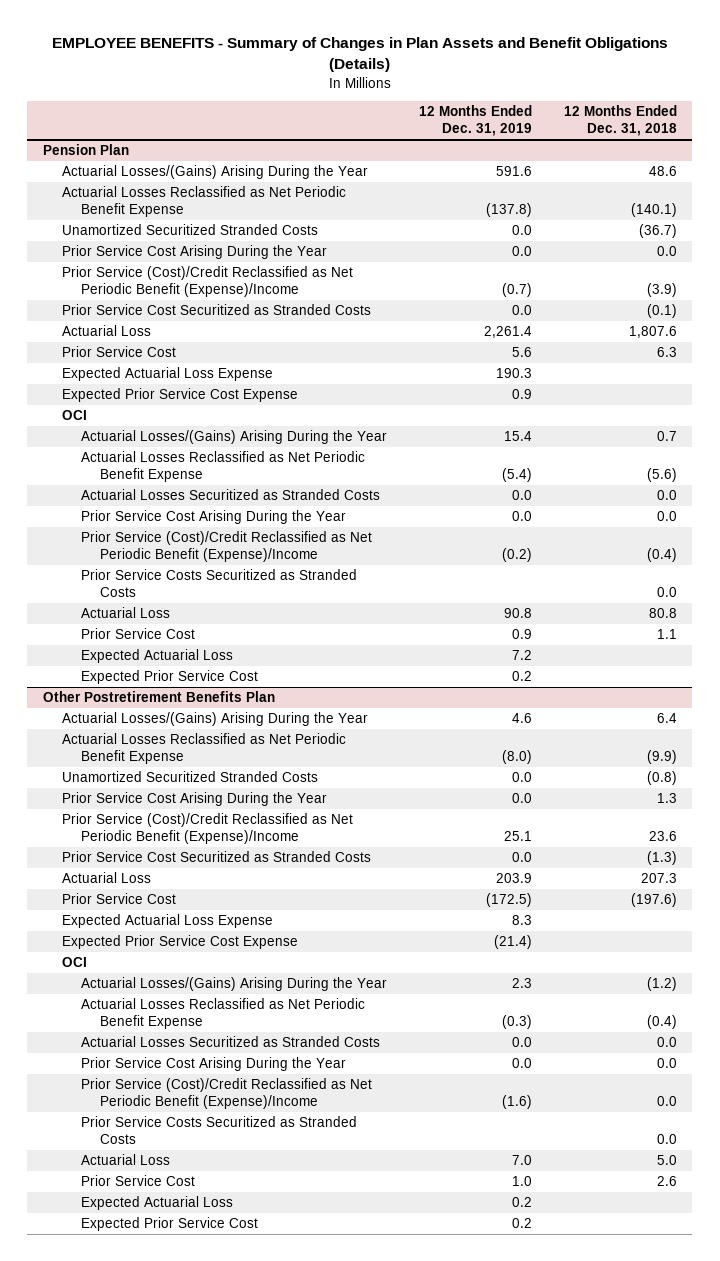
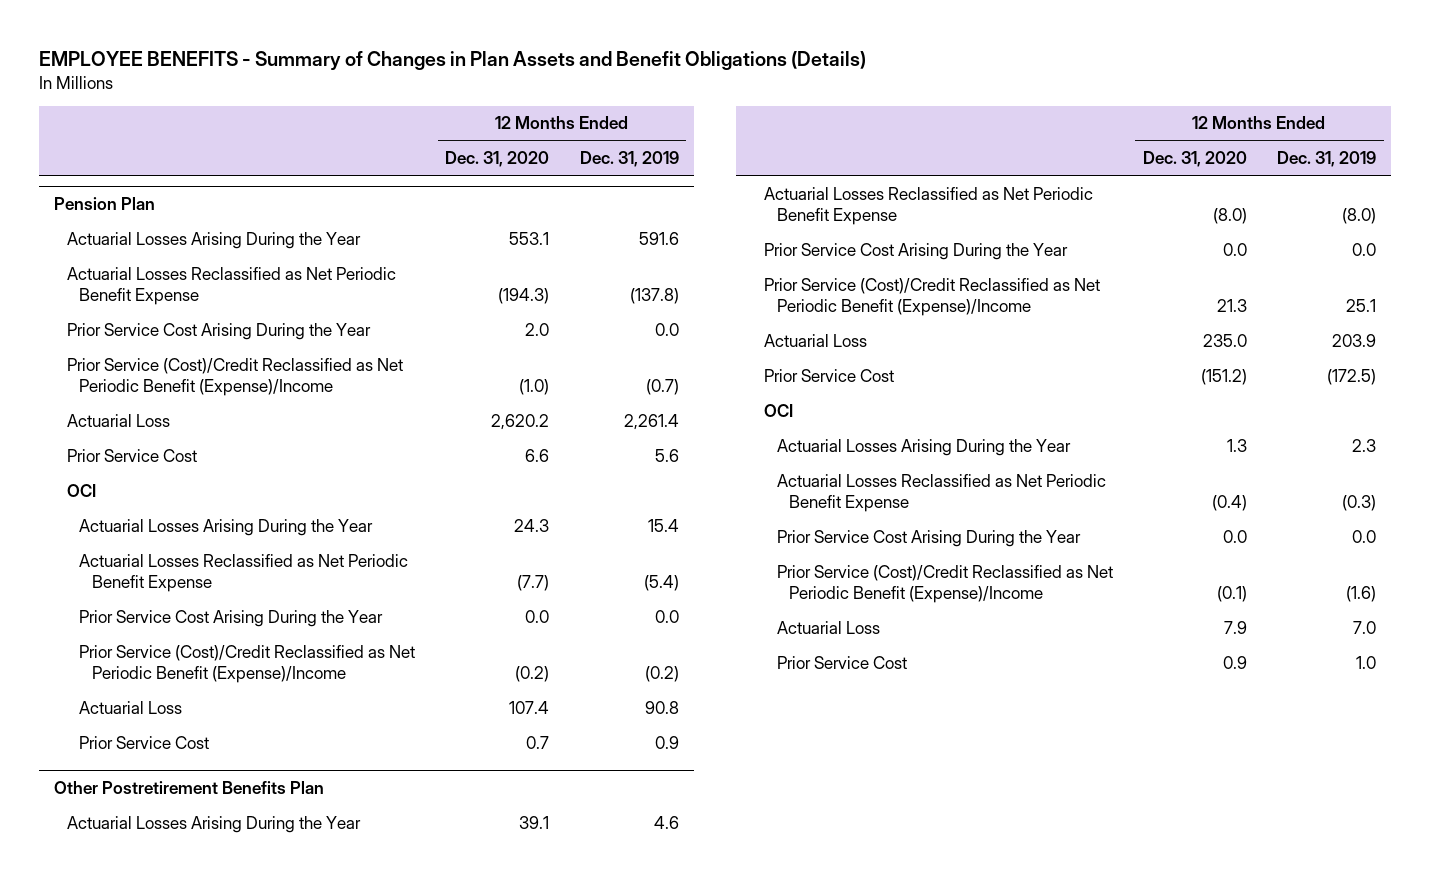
[563,105,677,137] 12 Months Ended Dec. 31, 2018 -> none
none -> [445,151,550,168] Dec. 31, 2020
[62,165,369,180] Actuarial Losses/(Gains) Arising During the Year -> [66,231,361,249] Actuarial Losses Arising During the Year
[62,224,319,236] Unamortized Securitized Stranded Costs -> none
[62,304,372,316] Prior Service Cost Securitized as Stranded Costs -> none
[62,367,274,382] Expected Actuarial Loss Expense -> none
[62,388,299,403] Expected Prior Service Cost Expense -> none
[81,430,388,445] Actuarial Losses/(Gains) Arising During the Year -> [79,518,374,536] Actuarial Losses Arising During the Year
[81,489,381,501] Actuarial Losses Securitized as Stranded Costs -> none
[81,569,358,598] Prior Service Costs Securitized as Stranded Costs -> none
[81,649,234,664] Expected Actuarial Loss -> none
[81,670,259,685] Expected Prior Service Cost -> none
[62,712,369,727] Actuarial Losses/(Gains) Arising During the Year -> [66,815,361,833] Actuarial Losses Arising During the Year
[62,771,319,783] Unamortized Securitized Stranded Costs -> none
[62,851,372,863] Prior Service Cost Securitized as Stranded Costs -> none
[62,914,274,929] Expected Actuarial Loss Expense -> none
[62,935,299,950] Expected Prior Service Cost Expense -> none
[81,977,388,992] Actuarial Losses/(Gains) Arising During the Year -> [776,438,1071,456] Actuarial Losses Arising During the Year
[81,1036,381,1048] Actuarial Losses Securitized as Stranded Costs -> none
[81,1116,358,1145] Prior Service Costs Securitized as Stranded Costs -> none
[81,1196,234,1211] Expected Actuarial Loss -> none
[81,1217,259,1232] Expected Prior Service Cost -> none

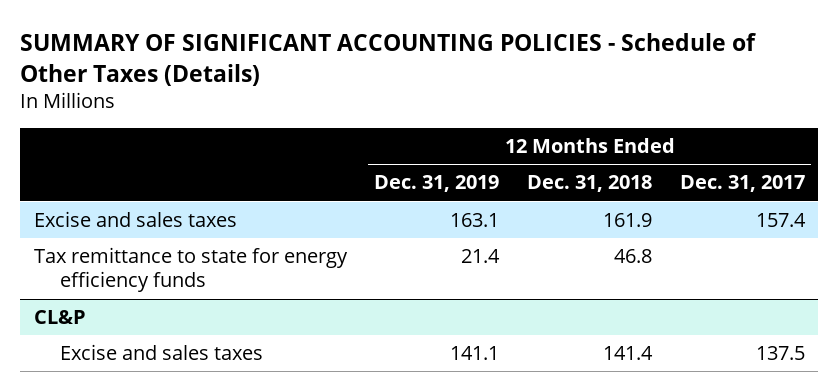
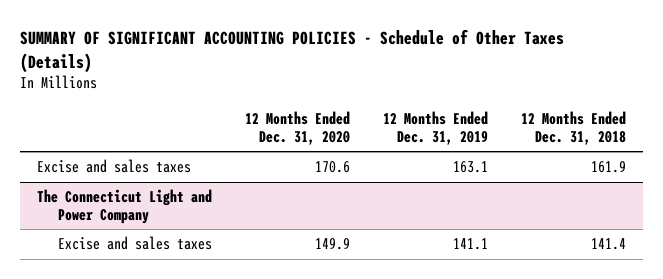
[679,175,805,193] Dec. 31, 2017 -> none
none -> [244,110,350,145] 12 Months Ended Dec. 31, 2020
[33,247,348,293] Tax remittance to state for energy efficiency funds -> none
[33,310,86,325] CL&P -> [36,189,212,224] The Connecticut Light and Power Company

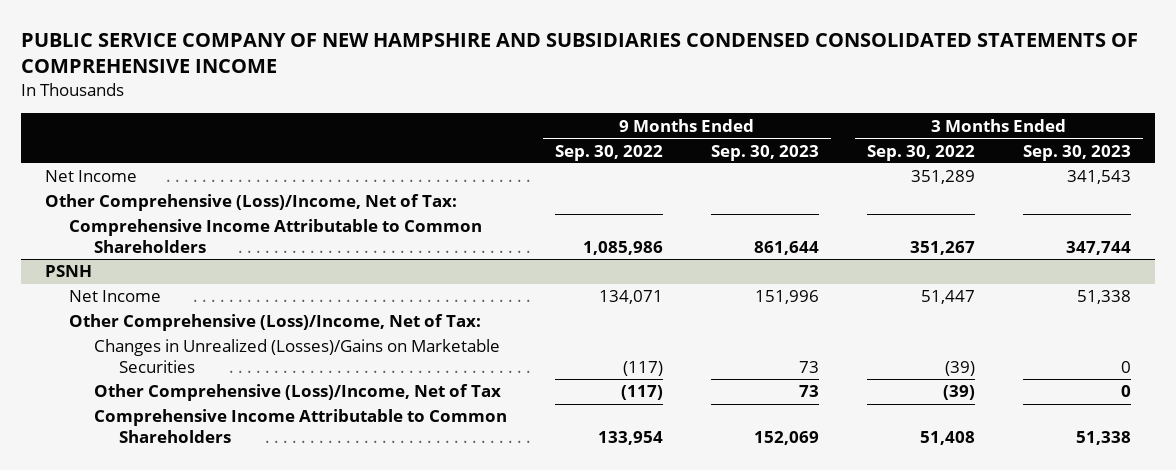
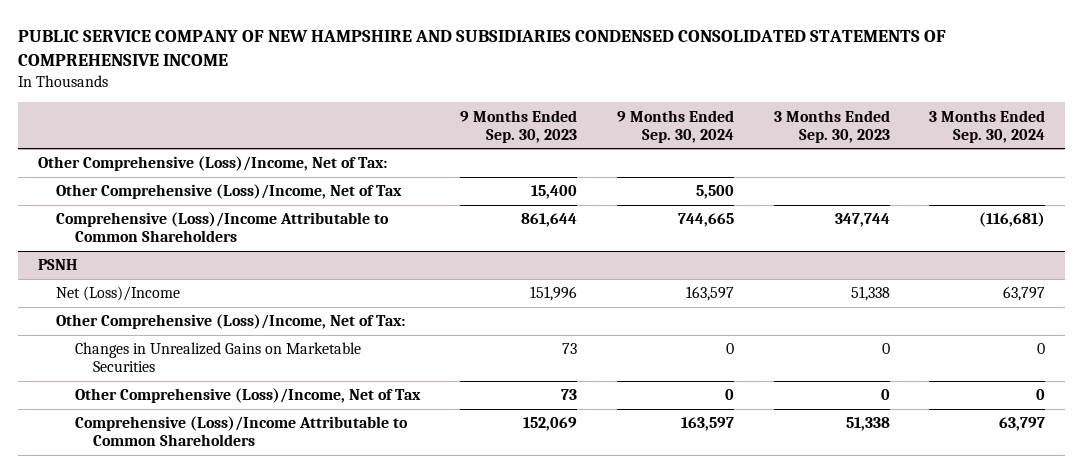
[555,144,664,161] Sep. 30, 2022 -> none
[867,144,976,161] Sep. 30, 2022 -> none
none -> [616,109,734,143] 9 Months Ended Sep. 30, 2024
none -> [929,109,1046,143] 3 Months Ended Sep. 30, 2024
[44,170,137,183] Net Income -> none
none -> [56,184,403,200] Other Comprehensive (Loss)/Income, Net of Tax
[69,219,483,253] Comprehensive Income Attributable to Common Shareholders -> [56,212,390,243] Comprehensive (Loss)/Income Attributable to Common Shareholders
[69,290,162,303] Net Income -> [56,286,181,302] Net (Loss)/Income
[94,339,501,373] Changes in Unrealized (Losses)/Gains on Marketable Securities -> [74,342,361,373] Changes in Unrealized Gains on Marketable Securities
[94,409,508,443] Comprehensive Income Attributable to Common Shareholders -> [74,416,408,447] Comprehensive (Loss)/Income Attributable to Common Shareholders

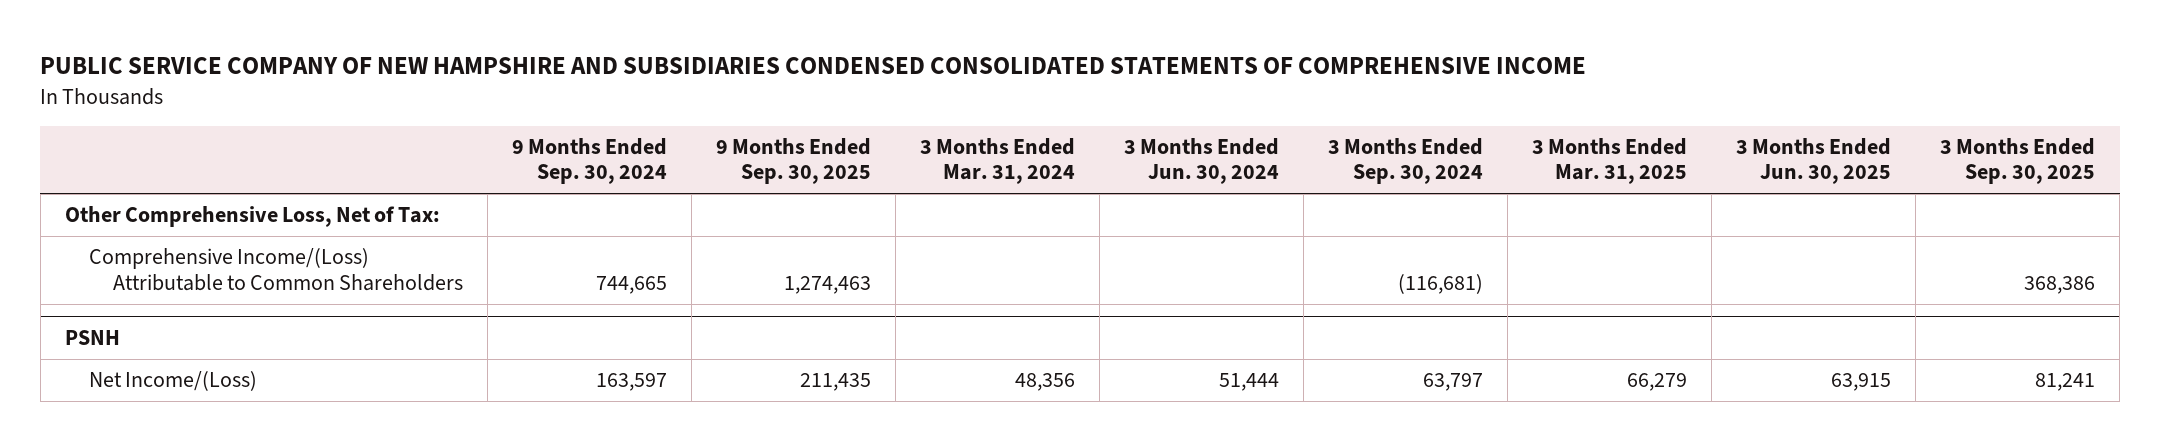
[459,109,577,143] 9 Months Ended Sep. 30, 2023 -> none
[773,109,890,143] 3 Months Ended Sep. 30, 2023 -> none
none -> [716,137,872,185] 9 Months Ended Sep. 30, 2025
none -> [920,137,1076,185] 3 Months Ended Mar. 31, 2024
none -> [1124,137,1280,185] 3 Months Ended Jun. 30, 2024
none -> [1532,137,1688,185] 3 Months Ended Mar. 31, 2025
none -> [1736,137,1892,185] 3 Months Ended Jun. 30, 2025
none -> [1940,137,2096,185] 3 Months Ended Sep. 30, 2025
[56,184,403,200] Other Comprehensive (Loss)/Income, Net of Tax -> none
[37,156,387,172] Other Comprehensive (Loss)/Income, Net of Tax: -> [64,206,440,228] Other Comprehensive Loss, Net of Tax:
[56,212,390,243] Comprehensive (Loss)/Income Attributable to Common Shareholders -> [88,248,464,291] Comprehensive Income/(Loss) Attributable to Common Shareholders
[56,314,406,330] Other Comprehensive (Loss)/Income, Net of Tax: -> none
[74,342,361,373] Changes in Unrealized Gains on Marketable Securities -> none
[74,388,421,404] Other Comprehensive (Loss)/Income, Net of Tax -> none
[74,416,408,447] Comprehensive (Loss)/Income Attributable to Common Shareholders -> none
[56,286,181,302] Net (Loss)/Income -> [88,371,257,392] Net Income/(Loss)

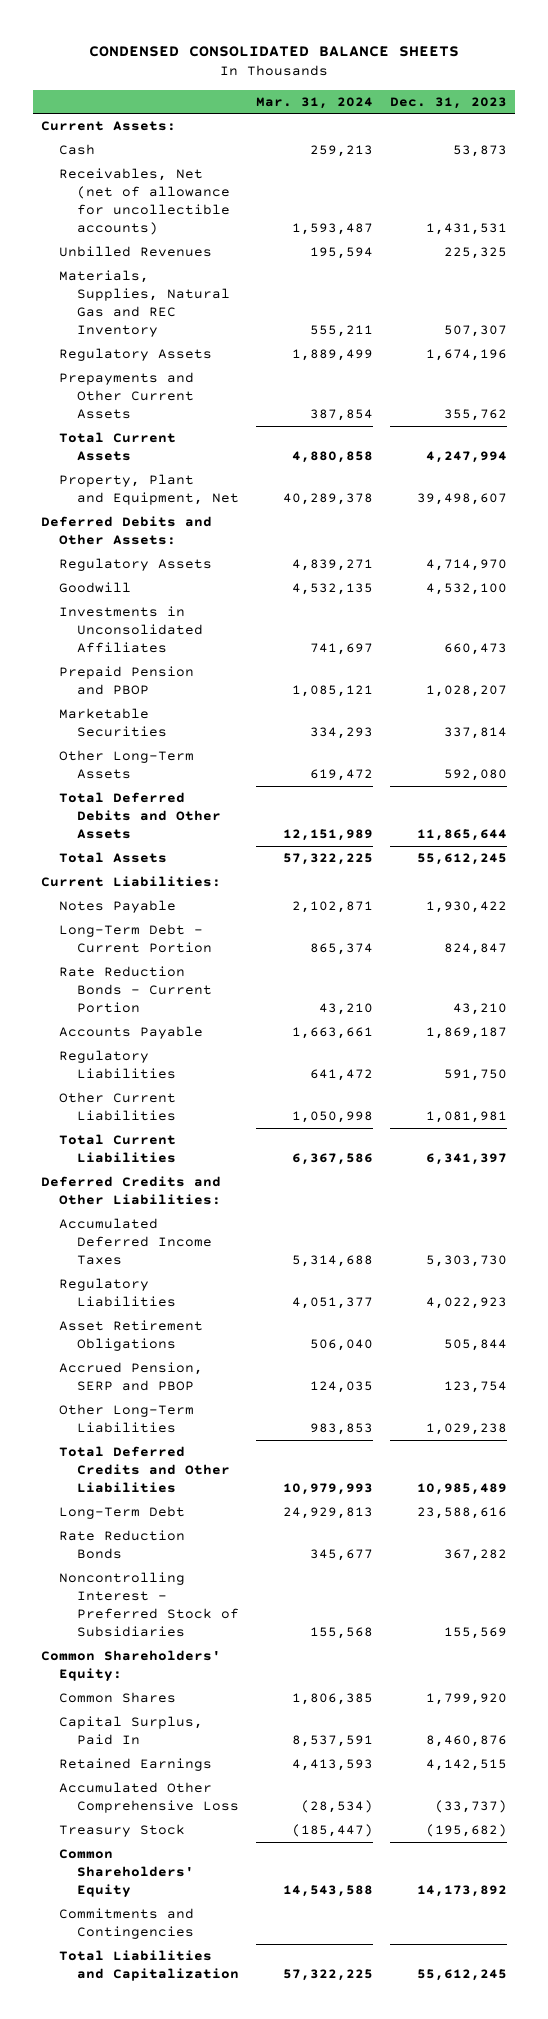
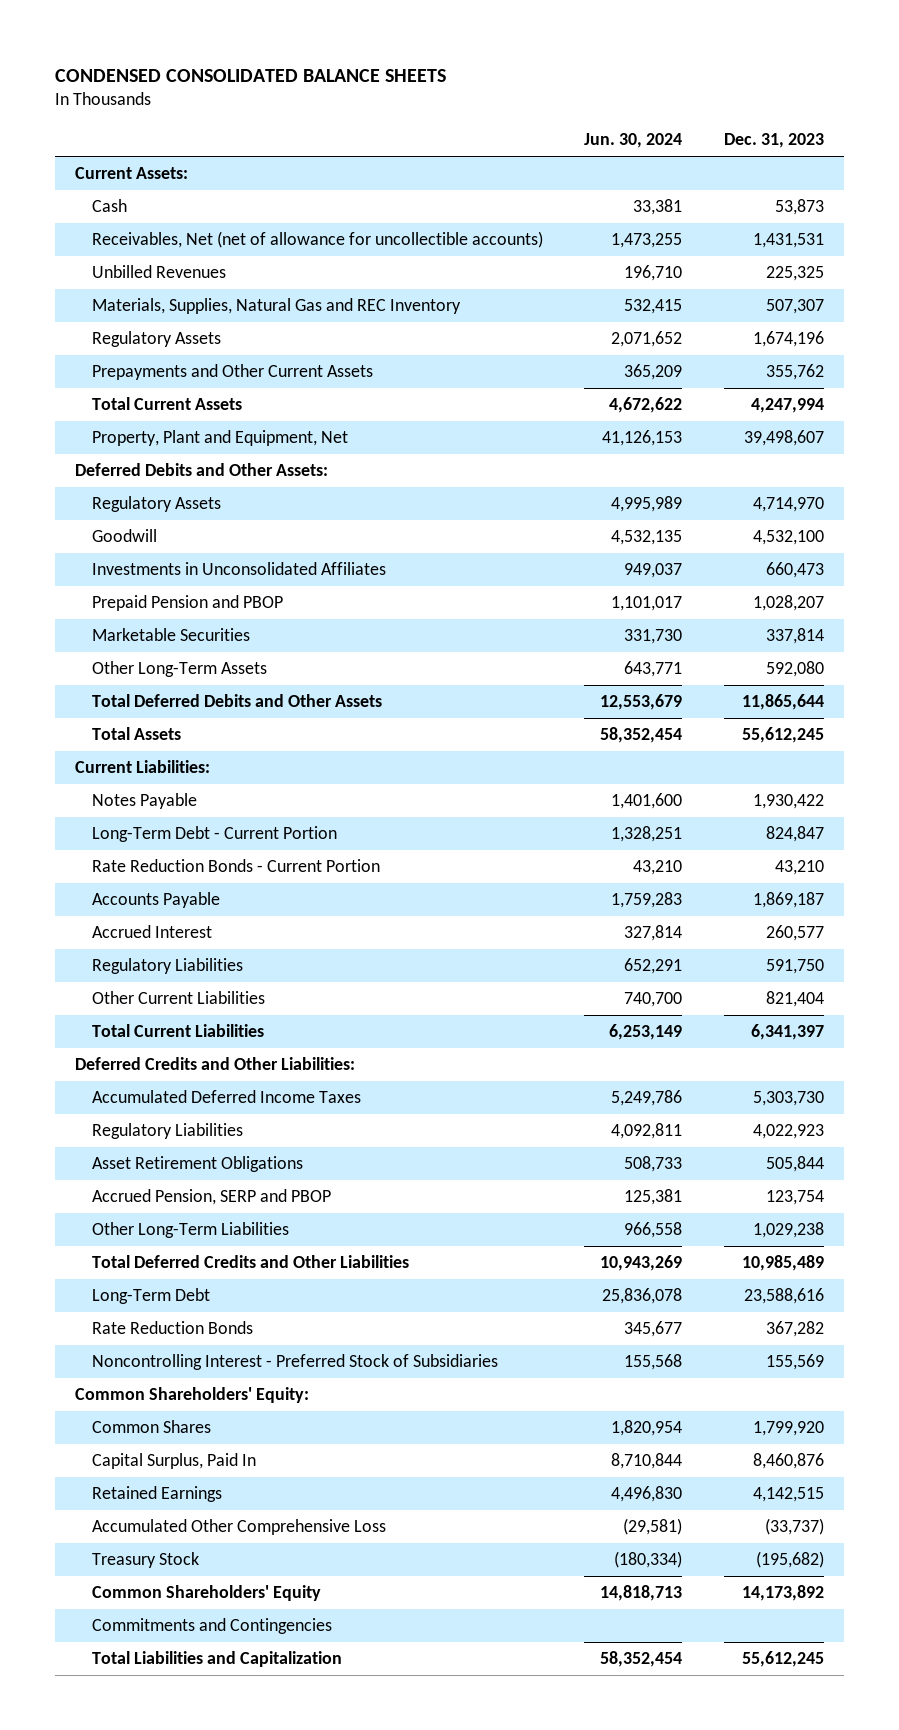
[256,96,374,109] Mar. 31, 2024 -> none
none -> [584,133,683,149] Jun. 30, 2024
none -> [91,925,212,939] Accrued Interest
[425,1111,507,1124] 1,081,981 -> [765,991,824,1008] 821,404

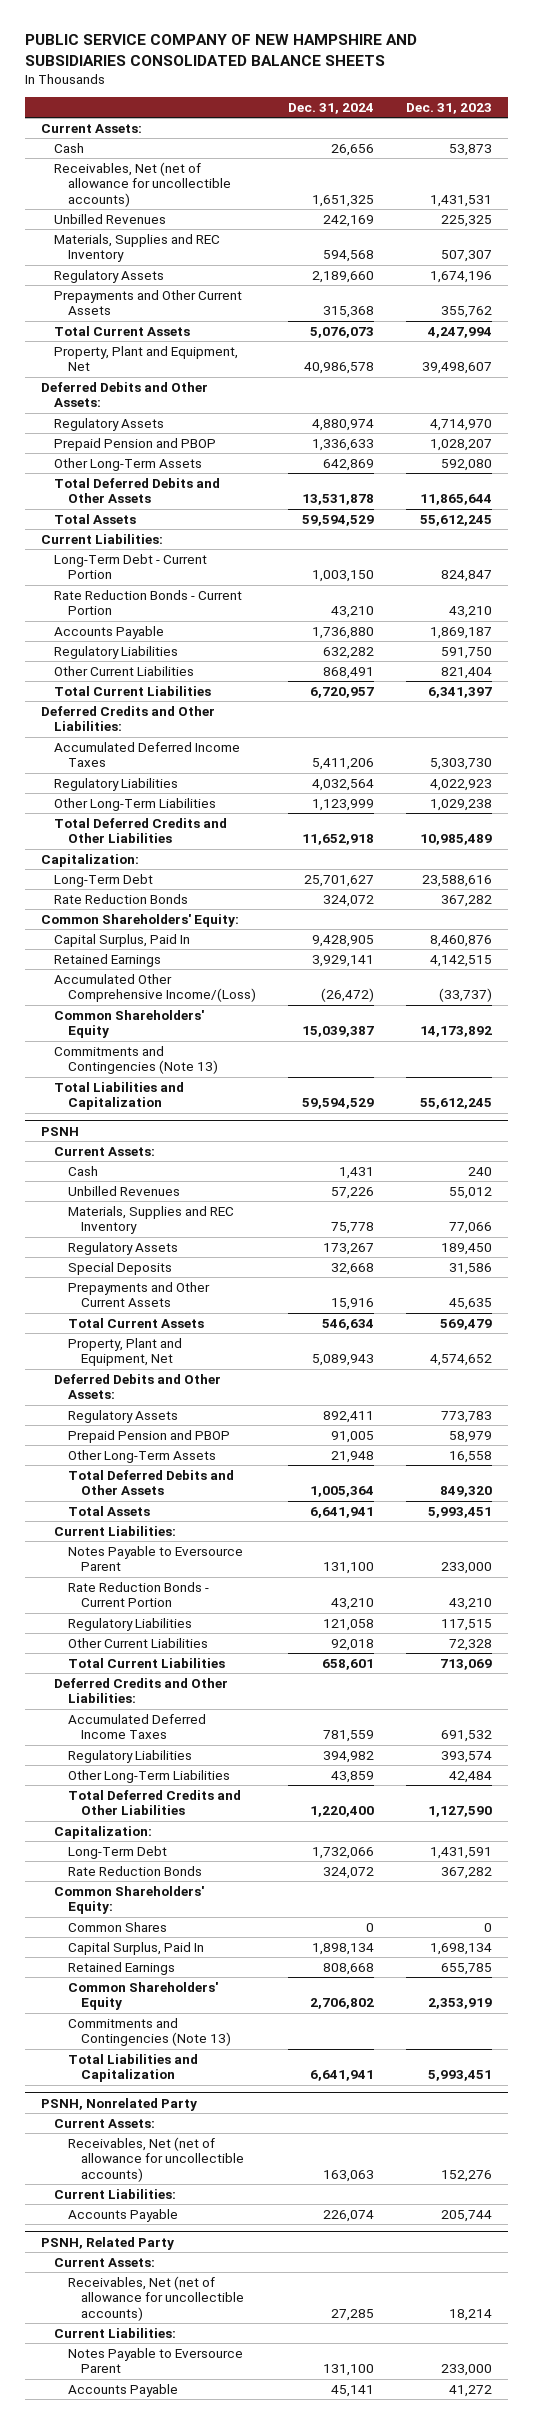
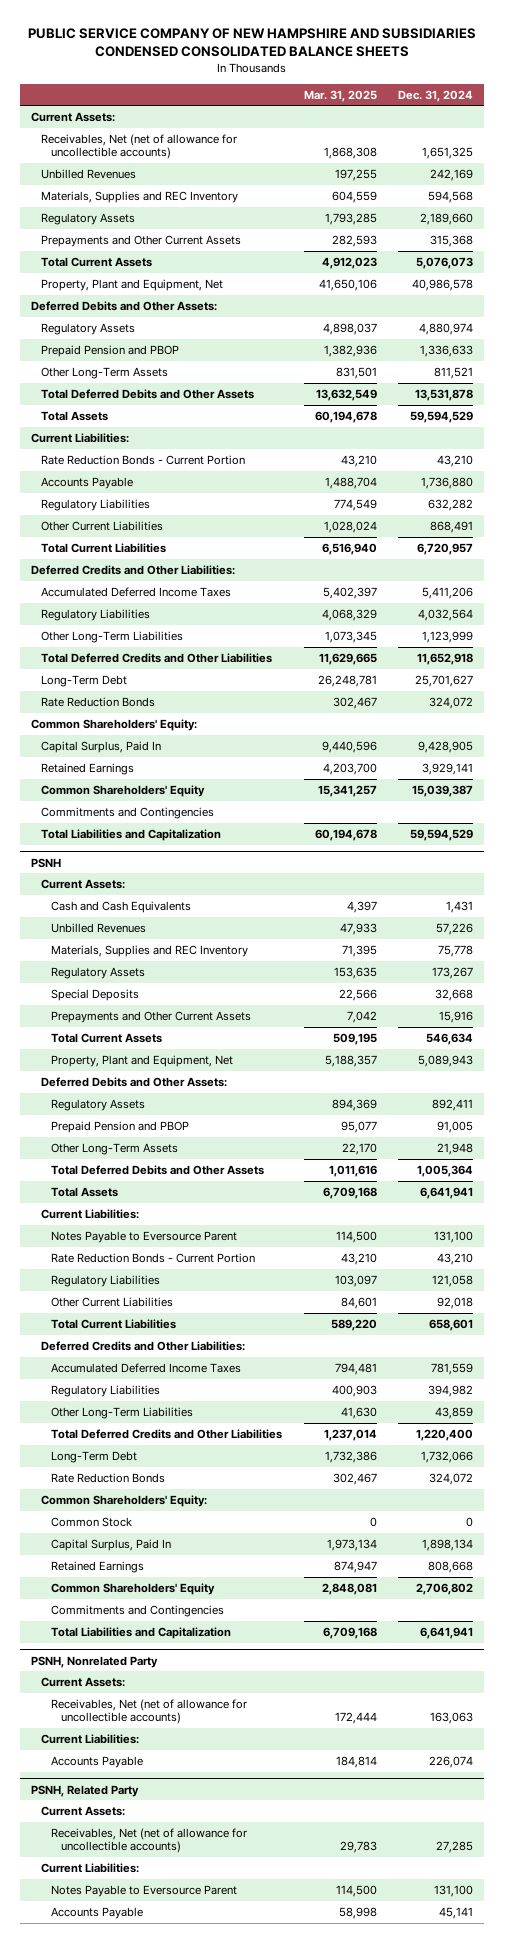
[24,34,417,67] PUBLIC SERVICE COMPANY OF NEW HAMPSHIRE AND SUBSIDIARIES CONSOLIDATED BALANCE SHEETS -> [28,28,477,58] PUBLIC SERVICE COMPANY OF NEW HAMPSHIRE AND SUBSIDIARIES CONDENSED CONSOLIDATED BALANCE SHEETS
[406,103,493,115] Dec. 31, 2023 -> none
none -> [303,89,377,102] Mar. 31, 2025
[54,142,85,153] Cash -> none
[322,458,374,471] 642,869 -> [434,366,474,379] 811,521
[54,553,208,580] Long-Term Debt - Current Portion -> none
[40,853,139,867] Capitalization: -> none
[54,973,256,1003] Accumulated Other Comprehensive Income/(Loss) -> none
[54,1045,218,1075] Commitments and Contingencies (Note 13) -> [41,806,215,819] Commitments and Contingencies
[67,1165,98,1176] Cash -> [51,900,192,913] Cash and Cash Equivalents
[54,1825,153,1839] Capitalization: -> none
[67,1921,167,1932] Common Shares -> [51,1516,133,1527] Common Stock
[67,2017,232,2047] Commitments and Contingencies (Note 13) -> [51,1604,225,1617] Commitments and Contingencies

